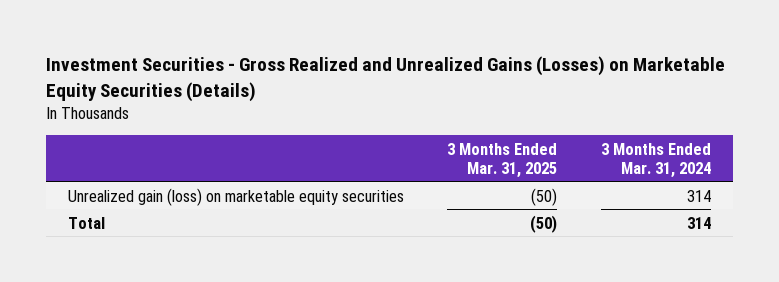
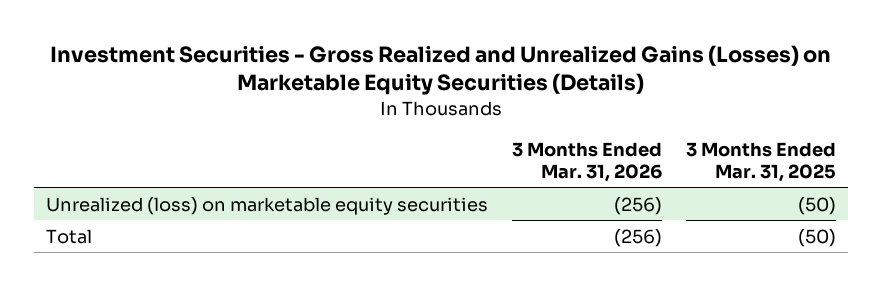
[601,142,712,178] 3 Months Ended Mar. 31, 2024 -> none
none -> [512,141,663,182] 3 Months Ended Mar. 31, 2026
[67,187,404,206] Unrealized gain (loss) on marketable equity securities -> [46,196,489,215] Unrealized (loss) on marketable equity securities

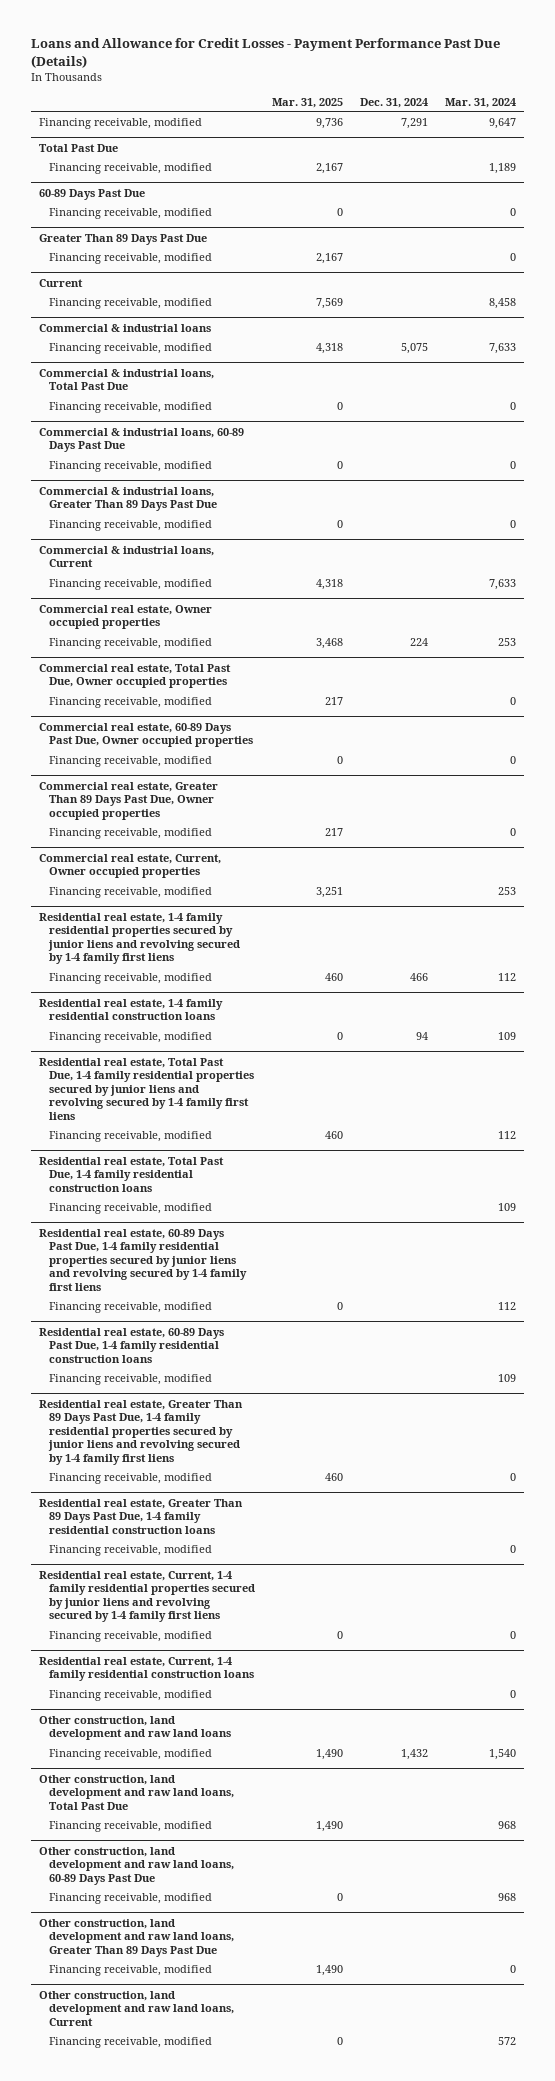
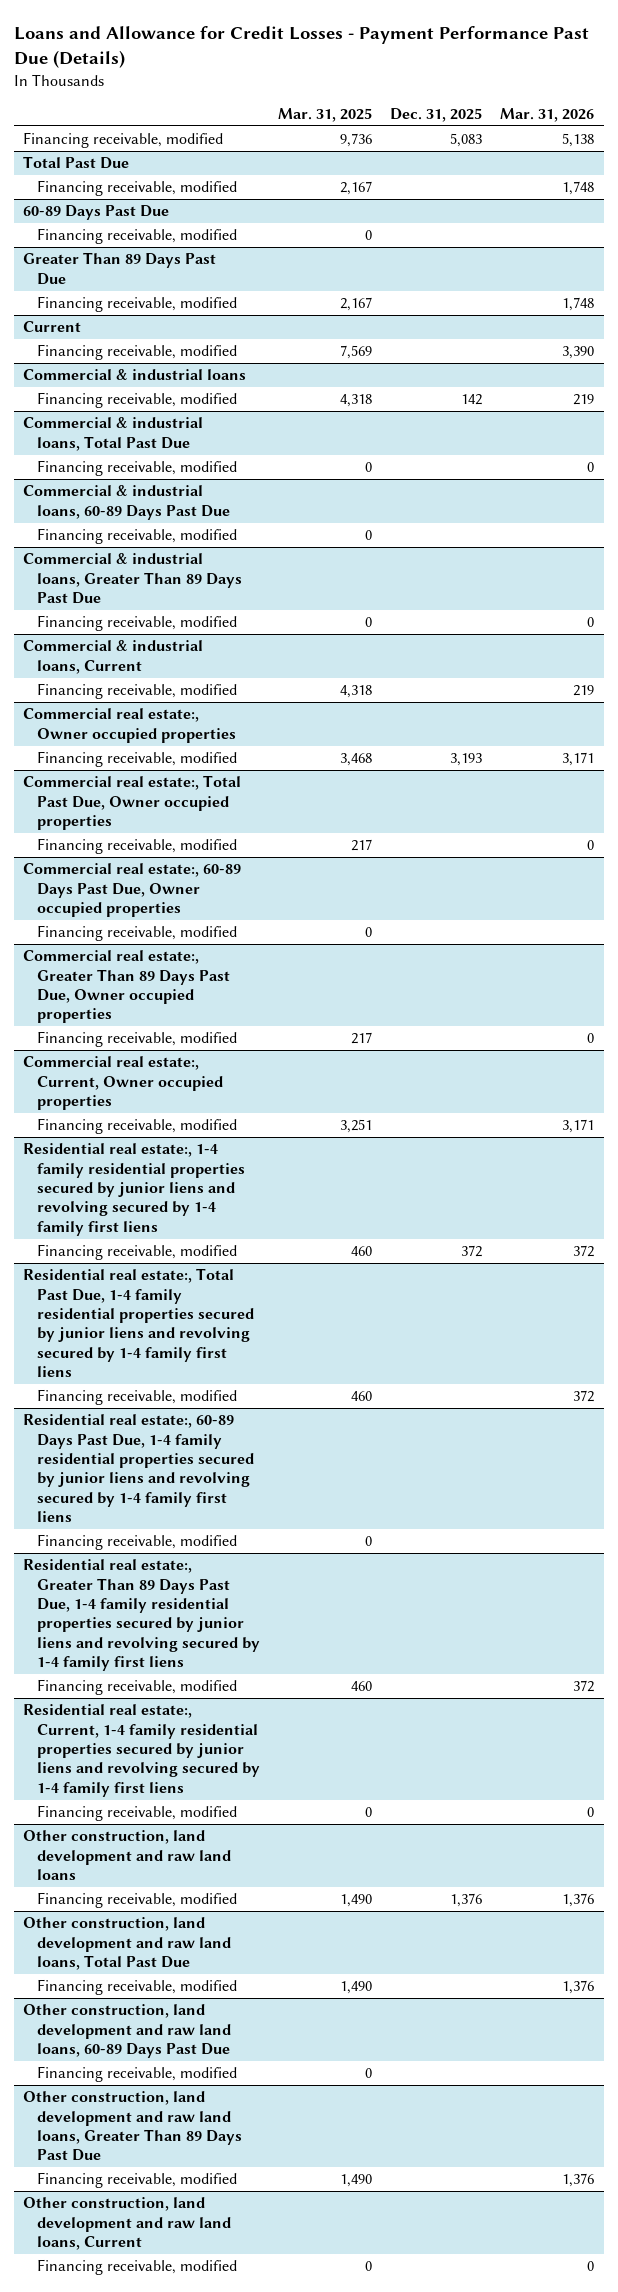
[359,97,428,108] Dec. 31, 2024 -> none
[444,97,516,108] Mar. 31, 2024 -> none
none -> [390,108,483,123] Dec. 31, 2025
none -> [500,108,595,123] Mar. 31, 2026
[39,604,213,630] Commercial real estate, Owner occupied properties -> [23,708,236,743] Commercial real estate:, Owner occupied properties
[39,663,232,689] Commercial real estate, Total Past Due, Owner occupied properties -> [23,775,242,830] Commercial real estate:, Total Past Due, Owner occupied properties
[39,722,254,748] Commercial real estate, 60-89 Days Past Due, Owner occupied properties -> [23,863,242,917] Commercial real estate:, 60-89 Days Past Due, Owner occupied properties
[39,781,219,820] Commercial real estate, Greater Than 89 Days Past Due, Owner occupied properties -> [23,950,230,1024] Commercial real estate:, Greater Than 89 Days Past Due, Owner occupied properties
[39,853,222,879] Commercial real estate, Current, Owner occupied properties -> [23,1056,223,1110] Commercial real estate:, Current, Owner occupied properties
[39,912,241,965] Residential real estate, 1-4 family residential properties secured by junior liens and revolving secured by 1-4 family first liens -> [23,1143,245,1236] Residential real estate:, 1-4 family residential properties secured by junior liens and revolving secured by 1-4 family first liens
[39,998,224,1021] Residential real estate, 1-4 family residential construction loans -> none
[49,1031,213,1043] Financing receivable, modified -> none
[39,1057,255,1120] Residential real estate, Total Past Due, 1-4 family residential properties secured by junior liens and revolving secured by 1-4 family first liens -> [23,1268,254,1377] Residential real estate:, Total Past Due, 1-4 family residential properties secured by junior liens and revolving secured by 1-4 family first liens
[39,1156,225,1192] Residential real estate, Total Past Due, 1-4 family residential construction loans -> none
[49,1202,213,1214] Financing receivable, modified -> none
[39,1228,248,1291] Residential real estate, 60-89 Days Past Due, 1-4 family residential properties secured by junior liens and revolving secured by 1-4 family first liens -> [23,1414,254,1522] Residential real estate:, 60-89 Days Past Due, 1-4 family residential properties secured by junior liens and revolving secured by 1-4 family first liens
[39,1327,225,1363] Residential real estate, 60-89 Days Past Due, 1-4 family residential construction loans -> none
[49,1373,213,1385] Financing receivable, modified -> none
[39,1399,244,1465] Residential real estate, Greater Than 89 Days Past Due, 1-4 family residential properties secured by junior liens and revolving secured by 1-4 family first liens -> [23,1559,260,1671] Residential real estate:, Greater Than 89 Days Past Due, 1-4 family residential properties secured by junior liens and revolving secured by 1-4 family first liens
[39,1498,244,1534] Residential real estate, Greater Than 89 Days Past Due, 1-4 family residential construction loans -> none
[49,1544,213,1556] Financing receivable, modified -> none
[39,1570,256,1623] Residential real estate, Current, 1-4 family residential properties secured by junior liens and revolving secured by 1-4 family first liens -> [23,1704,260,1797] Residential real estate:, Current, 1-4 family residential properties secured by junior liens and revolving secured by 1-4 family first liens
[39,1656,255,1682] Residential real estate, Current, 1-4 family residential construction loans -> none
[49,1689,213,1701] Financing receivable, modified -> none

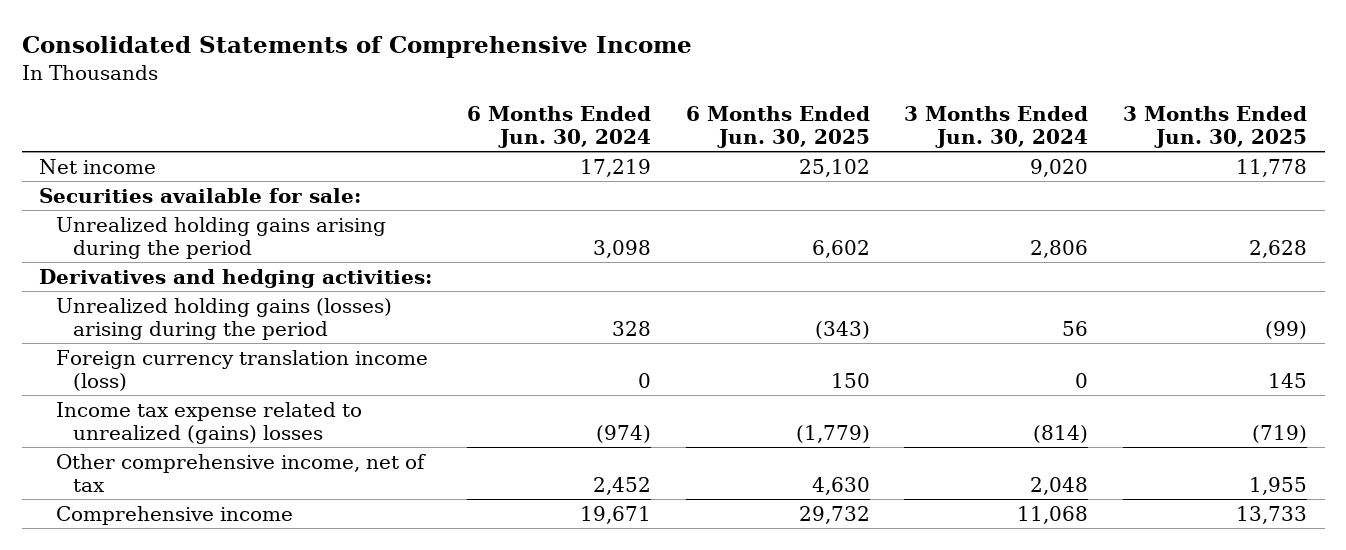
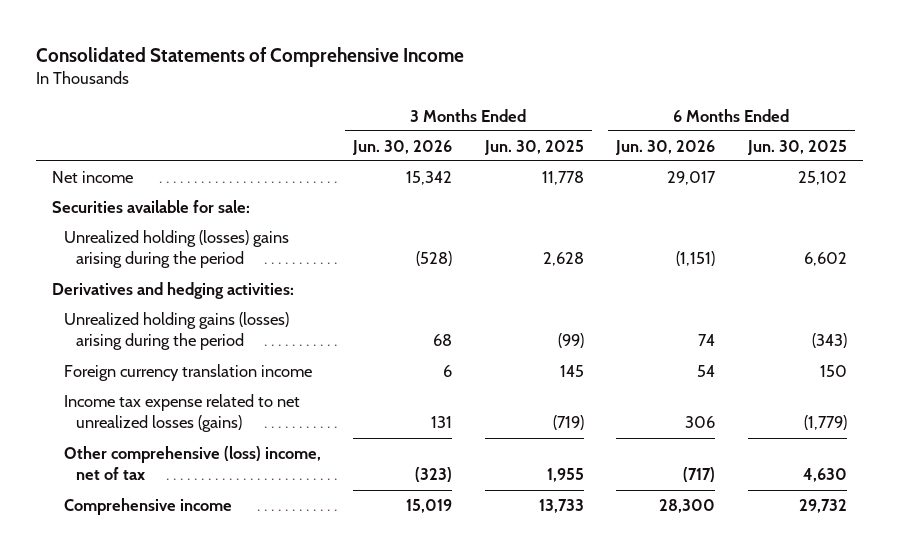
[466,106,651,149] 6 Months Ended Jun. 30, 2024 -> none
[904,106,1089,149] 3 Months Ended Jun. 30, 2024 -> none
none -> [352,139,453,155] Jun. 30, 2026
none -> [615,139,716,155] Jun. 30, 2026
[55,216,386,259] Unrealized holding gains arising during the period -> [63,229,289,269] Unrealized holding (losses) gains arising during the period
[55,349,428,391] Foreign currency translation income (loss) -> [63,363,312,381] Foreign currency translation income
[55,401,362,444] Income tax expense related to unrealized (gains) losses -> [63,393,300,433] Income tax expense related to net unrealized losses (gains)
[55,453,426,492] Other comprehensive income, net of tax -> [63,445,321,481] Other comprehensive (loss) income, net of tax

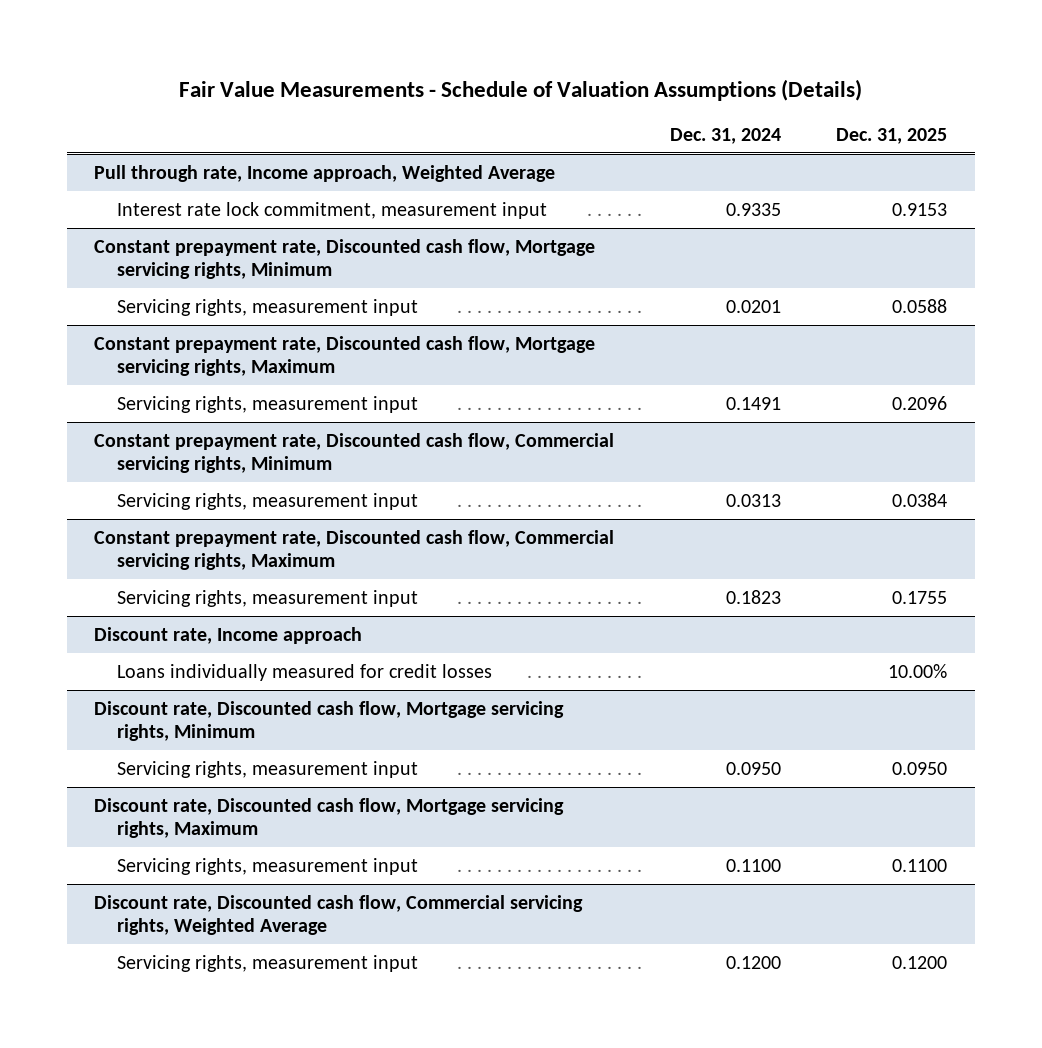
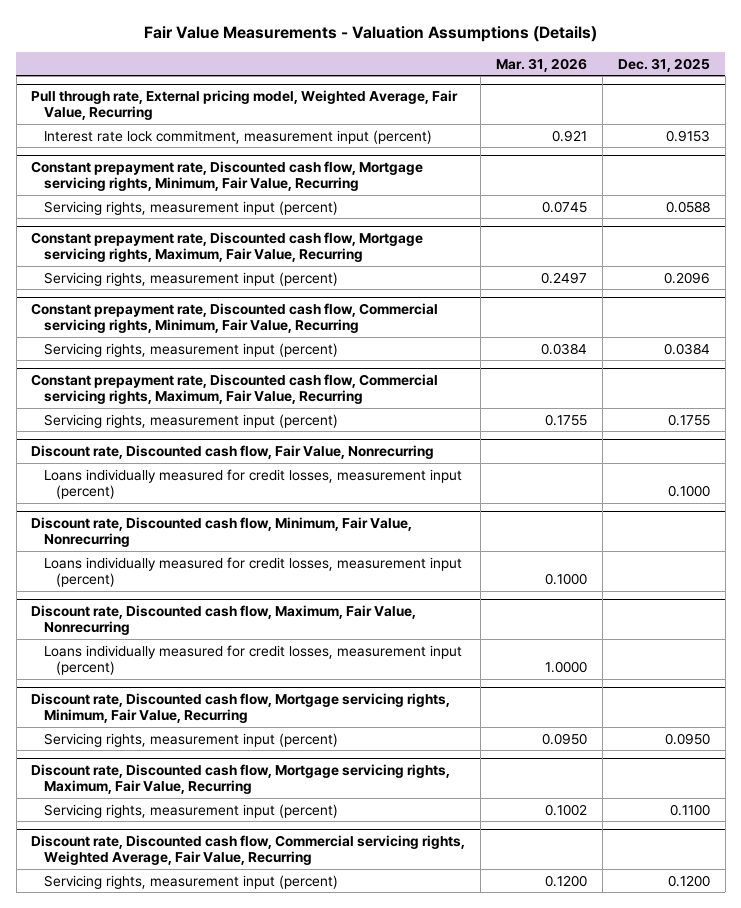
[178,78,862,101] Fair Value Measurements - Schedule of Valuation Assumptions (Details) -> [143,25,597,42] Fair Value Measurements - Valuation Assumptions (Details)
[669,127,781,144] Dec. 31, 2024 -> none
none -> [496,57,588,72] Mar. 31, 2026
[94,164,556,182] Pull through rate, Income approach, Weighted Average -> none
[94,626,363,644] Discount rate, Income approach -> none
none -> [31,89,459,121] Pull through rate, External pricing model, Weighted Average, Fair Value, Recurring
[117,201,548,219] Interest rate lock commitment, measurement input -> [43,129,432,144] Interest rate lock commitment, measurement input (percent)
[94,238,596,280] Constant prepayment rate, Discounted cash flow, Mortgage servicing rights, Minimum -> [31,160,424,192] Constant prepayment rate, Discounted cash flow, Mortgage servicing rights, Minimum, Fair Value, Recurring
[117,298,419,316] Servicing rights, measurement input -> [43,200,338,215] Servicing rights, measurement input (percent)
[94,335,596,377] Constant prepayment rate, Discounted cash flow, Mortgage servicing rights, Maximum -> [31,231,424,263] Constant prepayment rate, Discounted cash flow, Mortgage servicing rights, Maximum, Fair Value, Recurring
[117,395,419,413] Servicing rights, measurement input -> [43,271,338,286] Servicing rights, measurement input (percent)
[94,432,615,474] Constant prepayment rate, Discounted cash flow, Commercial servicing rights, Minimum -> [31,302,439,334] Constant prepayment rate, Discounted cash flow, Commercial servicing rights, Minimum, Fair Value, Recurring
[117,492,419,510] Servicing rights, measurement input -> [43,342,338,357] Servicing rights, measurement input (percent)
[94,529,615,571] Constant prepayment rate, Discounted cash flow, Commercial servicing rights, Maximum -> [31,373,439,405] Constant prepayment rate, Discounted cash flow, Commercial servicing rights, Maximum, Fair Value, Recurring
[117,589,419,607] Servicing rights, measurement input -> [43,413,338,428] Servicing rights, measurement input (percent)
none -> [31,444,435,459] Discount rate, Discounted cash flow, Fair Value, Nonrecurring
[117,663,493,681] Loans individually measured for credit losses -> [43,468,462,500] Loans individually measured for credit losses, measurement input (percent)
[888,663,948,678] 10.00% -> [667,485,710,498] 0.1000
none -> [31,516,413,548] Discount rate, Discounted cash flow, Minimum, Fair Value, Nonrecurring
none -> [43,556,462,588] Loans individually measured for credit losses, measurement input (percent)
none -> [31,604,417,636] Discount rate, Discounted cash flow, Maximum, Fair Value, Nonrecurring
none -> [43,644,462,676] Loans individually measured for credit losses, measurement input (percent)
[94,700,565,742] Discount rate, Discounted cash flow, Mortgage servicing rights, Minimum -> [31,692,451,724] Discount rate, Discounted cash flow, Mortgage servicing rights, Minimum, Fair Value, Recurring
[117,760,419,778] Servicing rights, measurement input -> [43,732,338,747] Servicing rights, measurement input (percent)
[94,797,565,839] Discount rate, Discounted cash flow, Mortgage servicing rights, Maximum -> [31,763,451,795] Discount rate, Discounted cash flow, Mortgage servicing rights, Maximum, Fair Value, Recurring
[117,857,419,875] Servicing rights, measurement input -> [43,803,338,818] Servicing rights, measurement input (percent)
[94,894,584,936] Discount rate, Discounted cash flow, Commercial servicing rights, Weighted Average -> [31,834,466,866] Discount rate, Discounted cash flow, Commercial servicing rights, Weighted Average, Fair Value, Recurring
[117,954,419,972] Servicing rights, measurement input -> [43,874,338,889] Servicing rights, measurement input (percent)

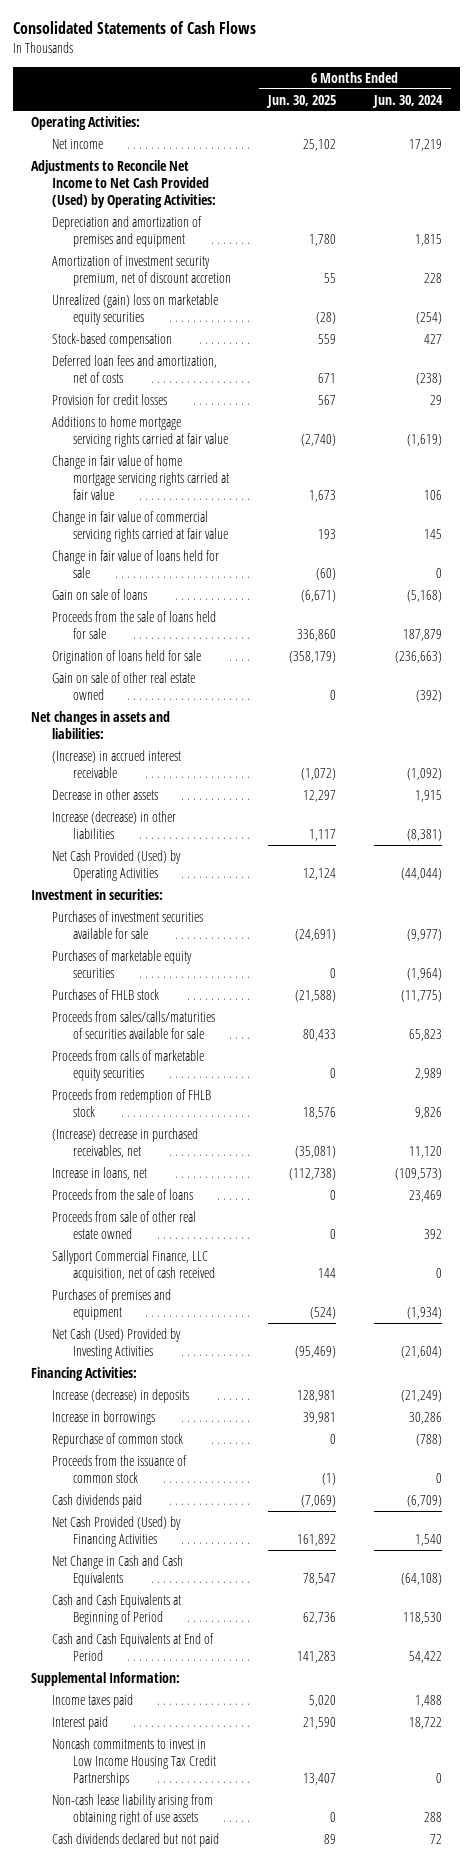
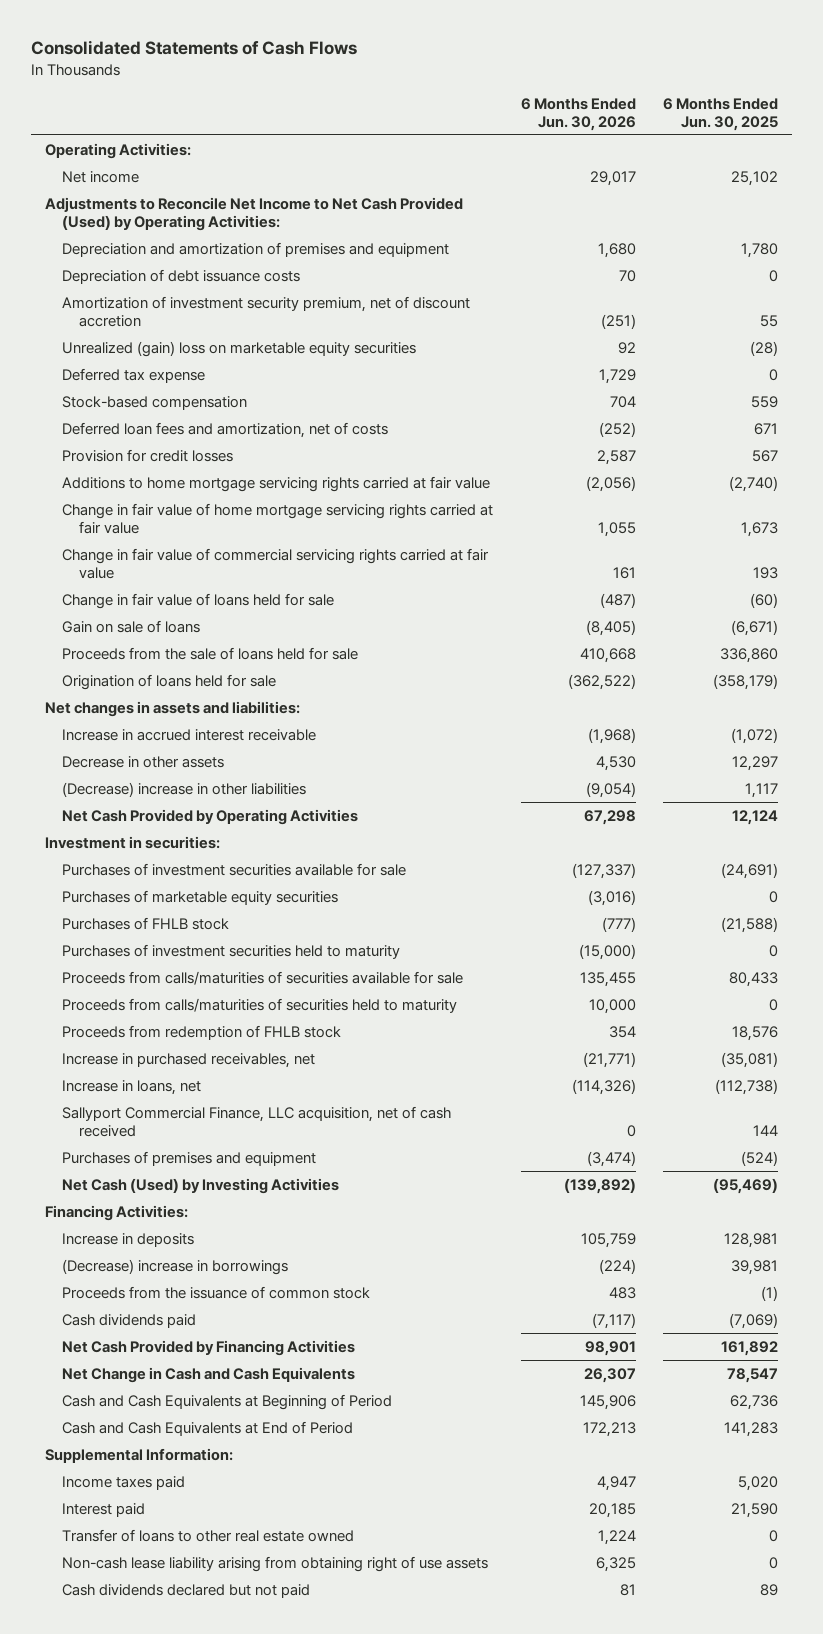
[371,94,443,108] Jun. 30, 2024 -> none
none -> [520,97,636,131] 6 Months Ended Jun. 30, 2026
none -> [61,268,300,284] Depreciation of debt issuance costs
none -> [61,367,205,383] Deferred tax expense
[52,671,196,700] Gain on sale of other real estate owned -> none
[52,749,182,778] (Increase) in accrued interest receivable -> [61,728,316,741] Increase in accrued interest receivable
[52,810,177,839] Increase (decrease) in other liabilities -> [61,781,306,797] (Decrease) increase in other liabilities
[52,849,182,881] Net Cash Provided (Used) by Operating Activities -> [61,808,358,825] Net Cash Provided by Operating Activities
[52,1049,205,1081] Proceeds from calls of marketable equity securities -> none
none -> [61,943,400,959] Purchases of investment securities held to maturity
[52,1010,216,1039] Proceeds from sales/calls/maturities of securities available for sale -> [61,970,463,985] Proceeds from calls/maturities of securities available for sale
none -> [61,997,457,1013] Proceeds from calls/maturities of securities held to maturity
[52,1127,199,1158] (Increase) decrease in purchased receivables, net -> [61,1052,315,1068] Increase in purchased receivables, net
[52,1188,194,1200] Proceeds from the sale of loans -> none
[52,1210,197,1239] Proceeds from sale of other real estate owned -> none
[52,1327,182,1359] Net Cash (Used) Provided by Investing Activities -> [61,1177,339,1194] Net Cash (Used) by Investing Activities
[52,1432,184,1447] Repurchase of common stock -> none
[52,1388,190,1403] Increase (decrease) in deposits -> [61,1232,194,1247] Increase in deposits
[52,1410,156,1425] Increase in borrowings -> [61,1258,288,1275] (Decrease) increase in borrowings
[52,1515,182,1547] Net Cash Provided (Used) by Financing Activities -> [61,1339,355,1356] Net Cash Provided by Financing Activities
[52,1737,217,1786] Noncash commitments to invest in Low Income Housing Tax Credit Partnerships -> none
none -> [61,1528,354,1542] Transfer of loans to other real estate owned

